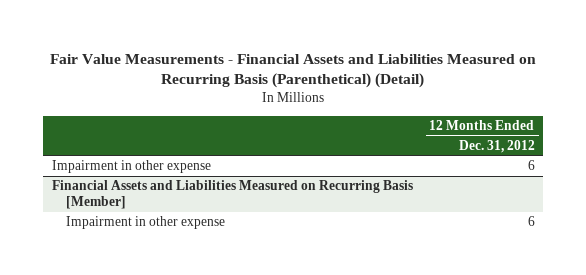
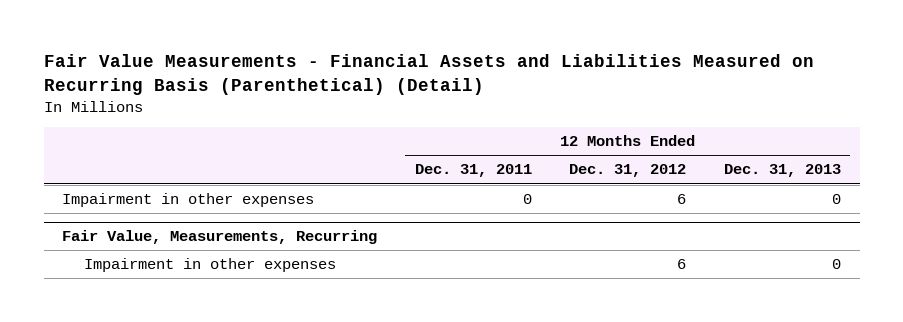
none -> [414,164,532,178] Dec. 31, 2011
none -> [723,164,841,178] Dec. 31, 2013
[51,180,413,210] Financial Assets and Liabilities Measured on Recurring Basis [Member] -> none
[51,160,211,174] Impairment in other expense -> [62,193,315,208] Impairment in other expenses
none -> [62,230,378,245] Fair Value, Measurements, Recurring
[65,216,225,230] Impairment in other expense -> [84,258,337,273] Impairment in other expenses

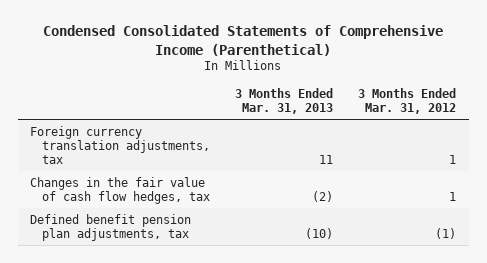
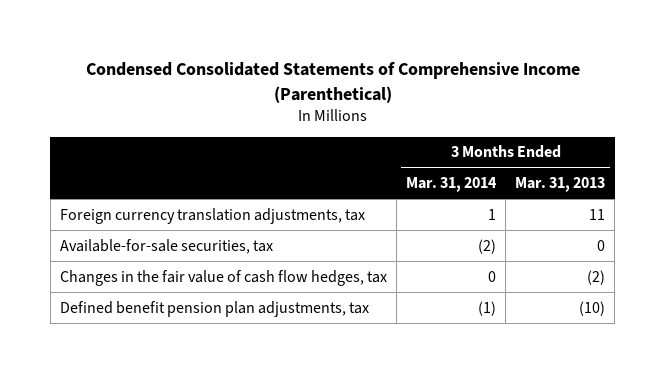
[358,87,457,115] 3 Months Ended Mar. 31, 2012 -> none
none -> [406,176,498,192] Mar. 31, 2014
none -> [59,238,273,254] Available-for-sale securities, tax

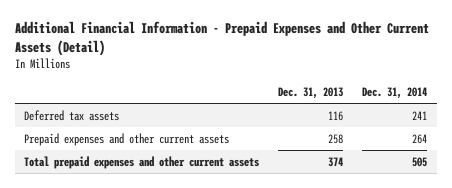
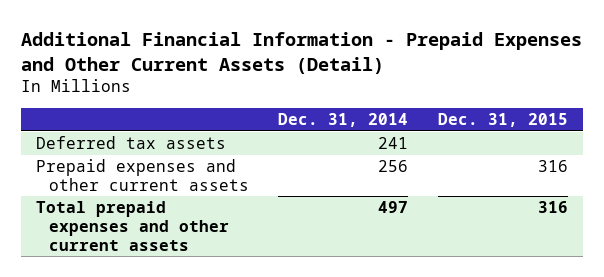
[278,86,344,99] Dec. 31, 2013 -> none
none -> [437,113,568,128] Dec. 31, 2015
[412,133,428,144] 264 -> [378,160,409,173] 256
[412,156,428,167] 505 -> [378,201,409,214] 497

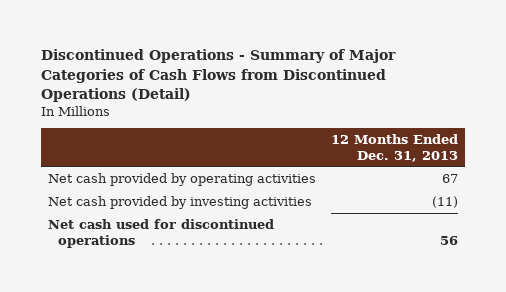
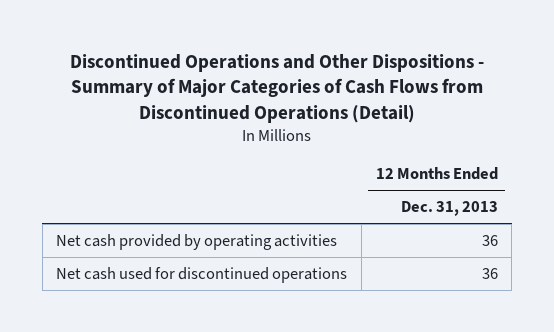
[41,49,397,102] Discontinued Operations - Summary of Major Categories of Cash Flows from Discontinued Operations (Detail) -> [69,53,484,123] Discontinued Operations and Other Dispositions - Summary of Major Categories of Cash Flows from Discontinued Operations (Detail)
[48,195,313,209] Net cash provided by investing activities -> none
[441,173,458,183] 67 -> [481,234,498,246] 36
[439,235,458,245] 56 -> [481,267,498,279] 36

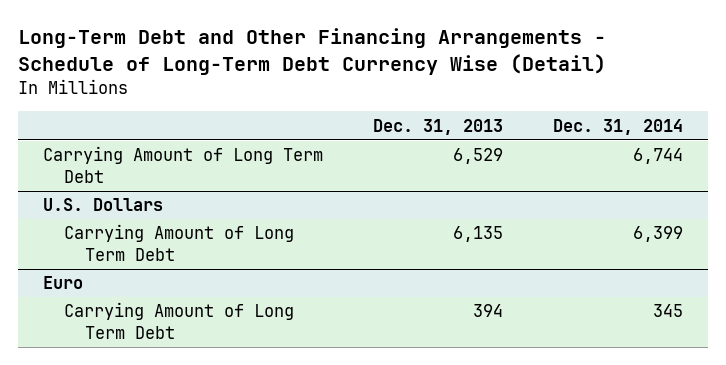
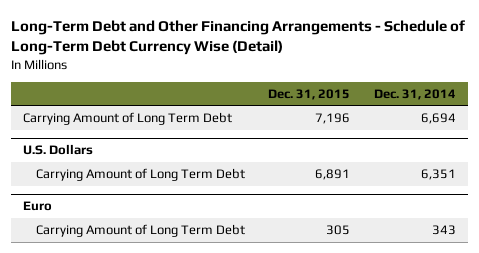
[372,118,503,135] Dec. 31, 2013 -> none
none -> [268,88,351,100] Dec. 31, 2015
[633,148,684,165] 6,744 -> [421,112,457,124] 6,694
[633,226,684,243] 6,399 -> [421,168,457,180] 6,351
[653,304,684,318] 345 -> [432,224,457,235] 343

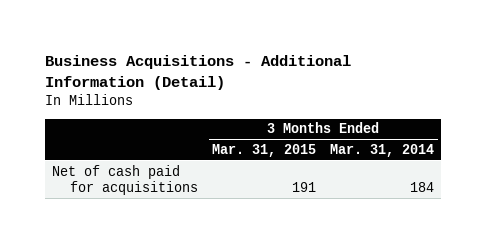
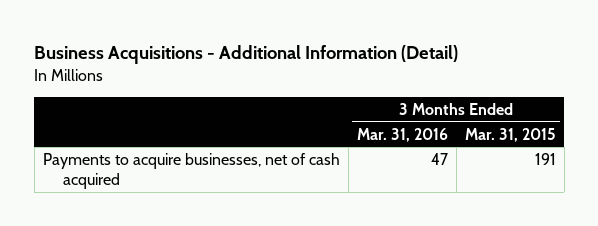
[330,143,435,157] Mar. 31, 2014 -> none
none -> [356,127,448,142] Mar. 31, 2016
[51,164,198,196] Net of cash paid for acquisitions -> [42,152,340,189] Payments to acquire businesses, net of cash acquired

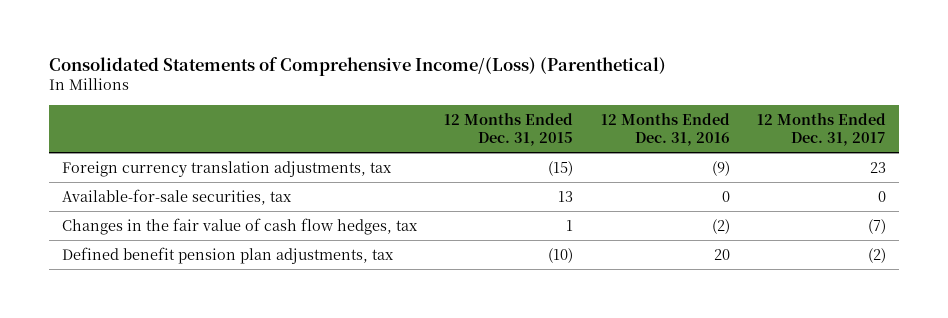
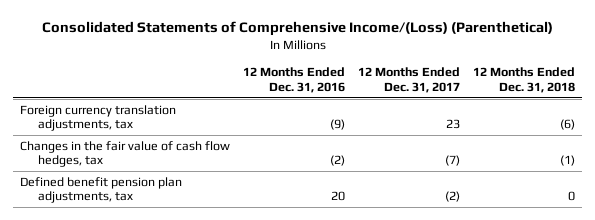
[444,112,574,147] 12 Months Ended Dec. 31, 2015 -> none
none -> [473,67,576,94] 12 Months Ended Dec. 31, 2018
[62,188,293,205] Available-for-sale securities, tax -> none

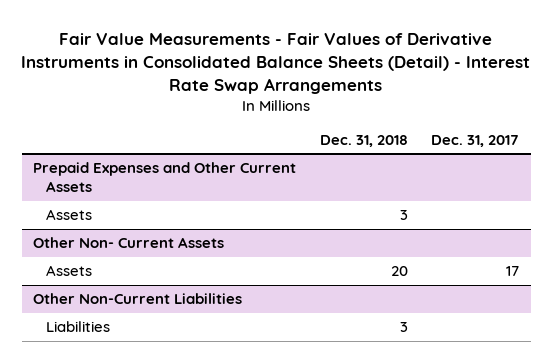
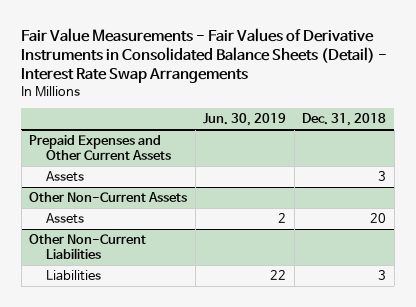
[431,134,520,147] Dec. 31, 2017 -> none
none -> [203,113,287,127] Jun. 30, 2019
[33,237,225,249] Other Non- Current Assets -> [29,192,188,203] Other Non-Current Assets

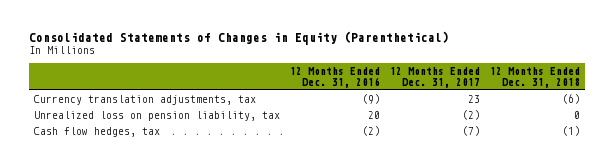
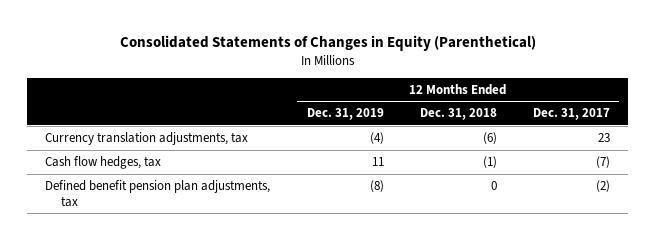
[289,66,380,88] 12 Months Ended Dec. 31, 2016 -> none
none -> [306,108,384,121] Dec. 31, 2019
[33,110,280,121] Unrealized loss on pension liability, tax -> none
none -> [45,180,271,207] Defined benefit pension plan adjustments, tax

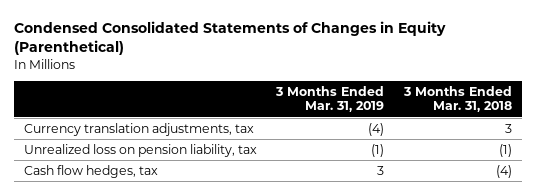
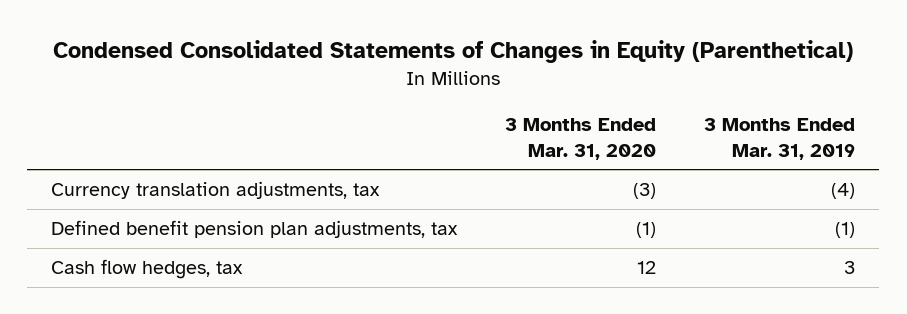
[403,85,513,113] 3 Months Ended Mar. 31, 2018 -> none
none -> [505,118,657,160] 3 Months Ended Mar. 31, 2020
[23,143,257,157] Unrealized loss on pension liability, tax -> none
none -> [51,220,459,239] Defined benefit pension plan adjustments, tax

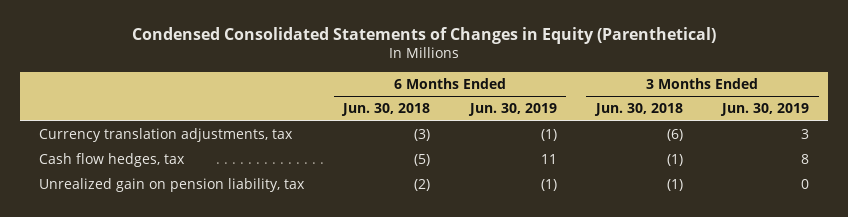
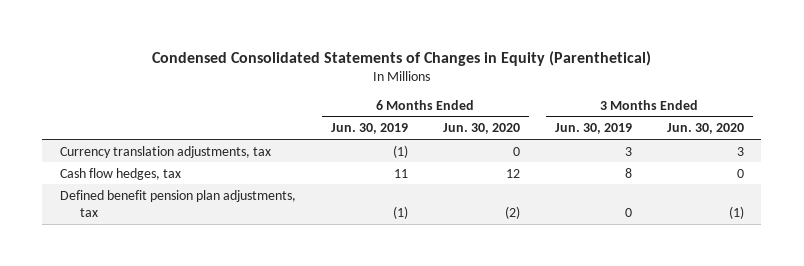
[341,103,431,117] Jun. 30, 2018 -> none
[593,103,683,117] Jun. 30, 2018 -> none
none -> [442,123,520,135] Jun. 30, 2020
none -> [666,123,744,135] Jun. 30, 2020
[39,178,306,193] Unrealized gain on pension liability, tax -> none
none -> [59,189,296,217] Defined benefit pension plan adjustments, tax

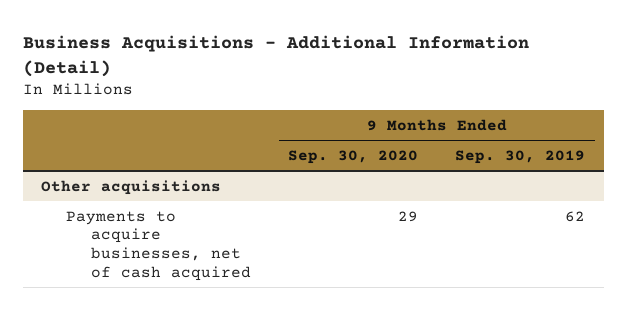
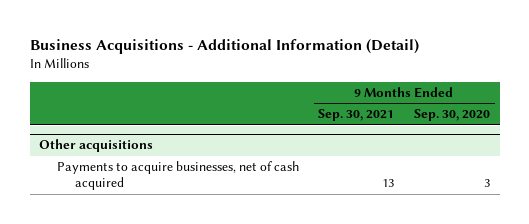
[455,149,586,164] Sep. 30, 2019 -> none
none -> [318,109,395,122] Sep. 30, 2021
[398,210,419,222] 29 -> [483,179,490,188] 3

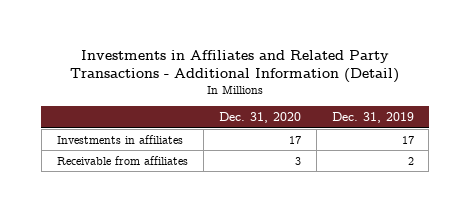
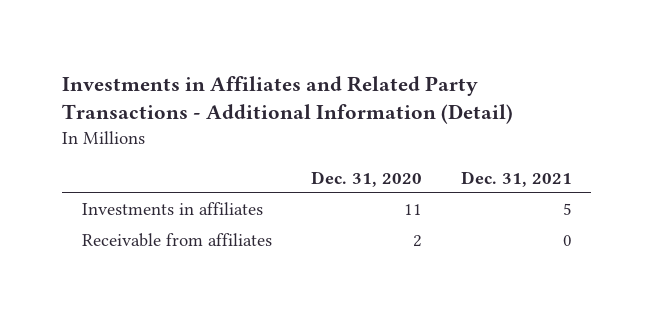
[331,112,414,124] Dec. 31, 2019 -> none
none -> [460,170,572,187] Dec. 31, 2021
[288,135,301,144] 17 -> [403,204,422,216] 11
[294,156,301,165] 3 -> [412,235,422,248] 2

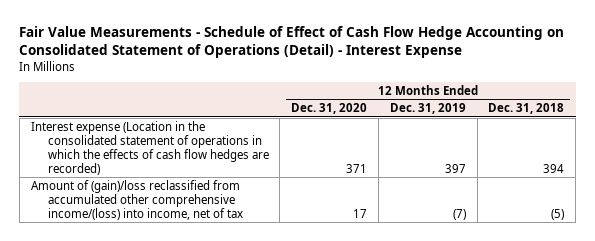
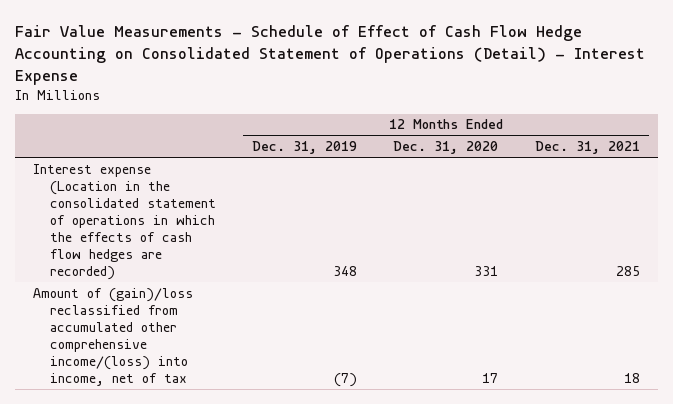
[488,103,565,115] Dec. 31, 2018 -> none
none -> [534,141,640,155] Dec. 31, 2021
[346,163,368,173] 371 -> [474,265,499,276] 331
[444,163,466,173] 397 -> [333,265,358,276] 348

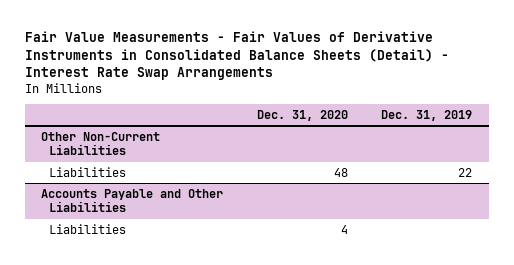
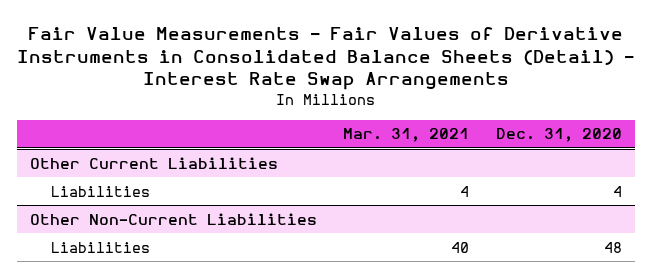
[381,109,473,121] Dec. 31, 2019 -> none
none -> [343,128,470,143] Mar. 31, 2021
none -> [30,156,279,169] Other Current Liabilities
none -> [50,185,150,197] Liabilities
[41,188,224,213] Accounts Payable and Other Liabilities -> none
[49,223,127,234] Liabilities -> none

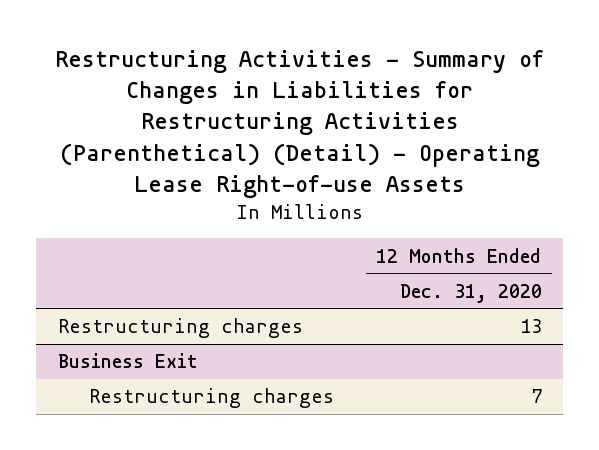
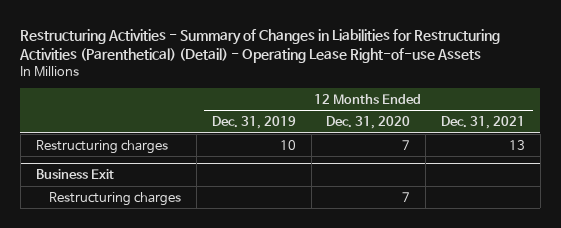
none -> [211,115,296,129] Dec. 31, 2019
none -> [440,115,525,129] Dec. 31, 2021
[519,319,542,334] 13 -> [402,139,411,150] 7

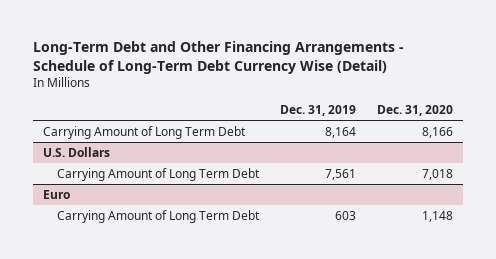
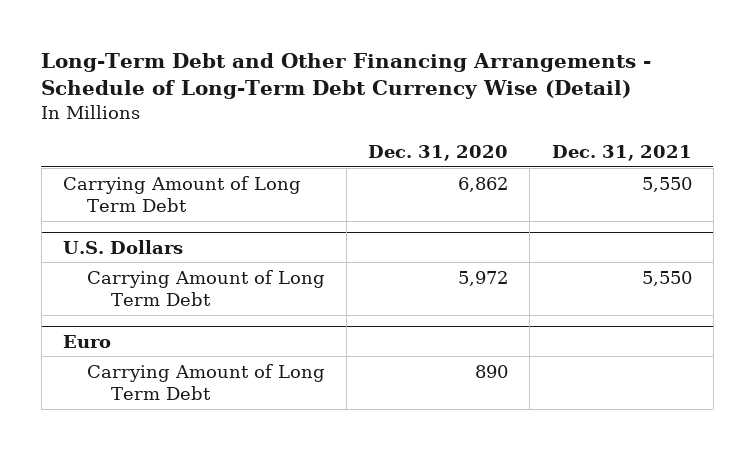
[279,105,356,117] Dec. 31, 2019 -> none
none -> [551,144,692,161] Dec. 31, 2021
[421,127,453,139] 8,166 -> [458,176,509,192] 6,862
[421,169,453,181] 7,018 -> [458,270,509,286] 5,972
[421,211,453,223] 1,148 -> [475,364,509,378] 890

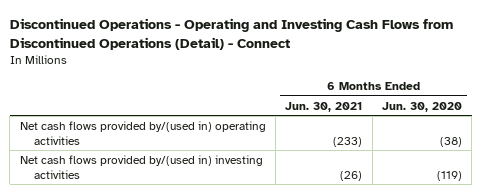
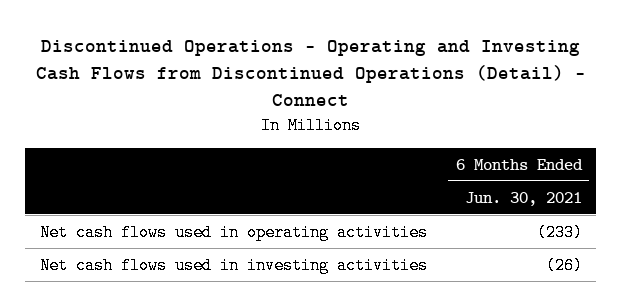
[381,101,462,112] Jun. 30, 2020 -> none
[19,120,266,145] Net cash flows provided by/(used in) operating activities -> [39,223,428,241] Net cash flows used in operating activities
[19,154,263,179] Net cash flows provided by/(used in) investing activities -> [39,256,428,274] Net cash flows used in investing activities

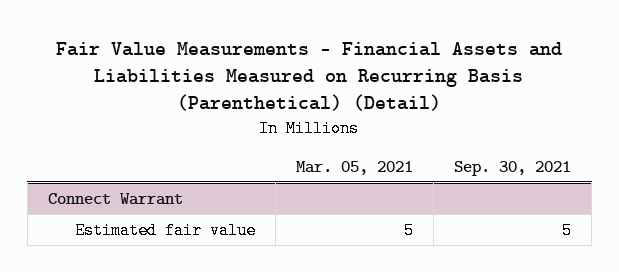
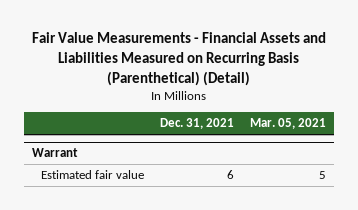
[454,160,572,176] Sep. 30, 2021 -> none
none -> [160,118,235,130] Dec. 31, 2021
[47,192,183,205] Connect Warrant -> [31,148,78,158] Warrant

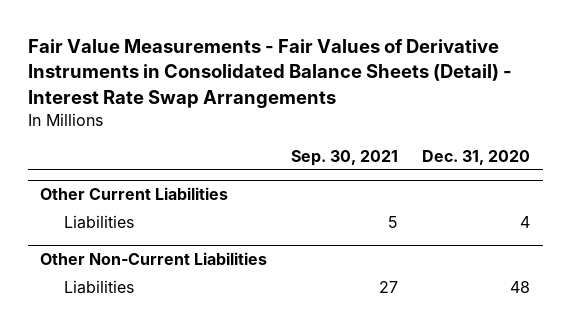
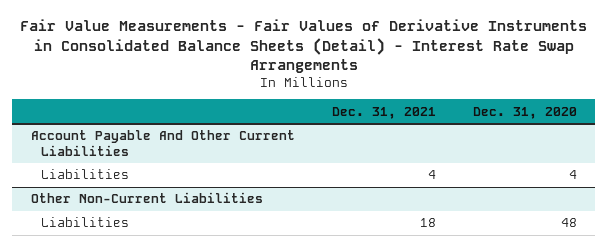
[291,149,399,166] Sep. 30, 2021 -> none
none -> [331,106,436,119] Dec. 31, 2021
[40,187,229,201] Other Current Liabilities -> [30,130,295,156] Account Payable And Other Current Liabilities

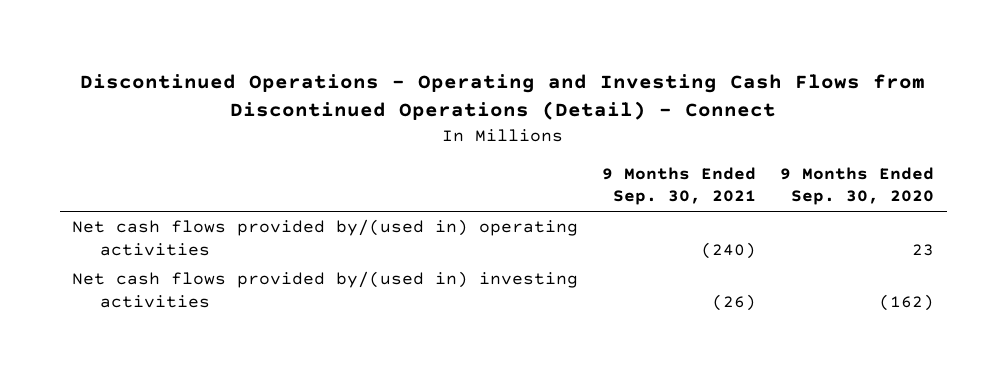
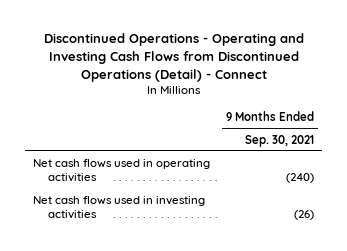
[780,167,935,206] 9 Months Ended Sep. 30, 2020 -> none
[71,219,578,256] Net cash flows provided by/(used in) operating activities -> [33,159,211,183] Net cash flows used in operating activities
[71,271,578,308] Net cash flows provided by/(used in) investing activities -> [33,196,206,220] Net cash flows used in investing activities

